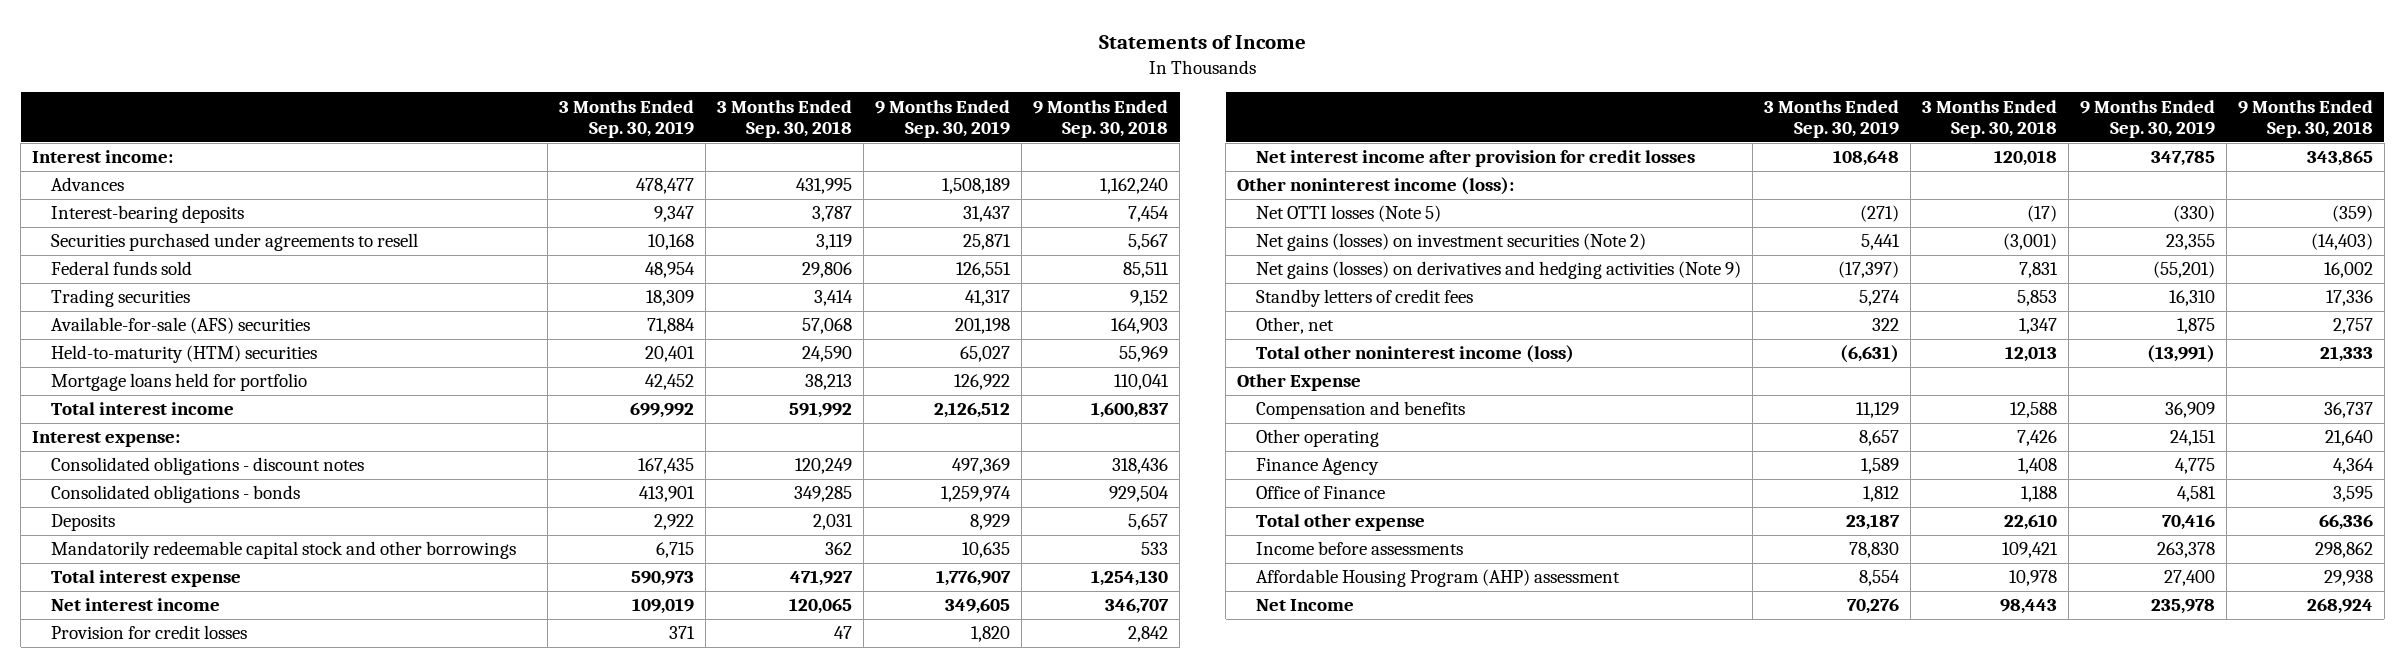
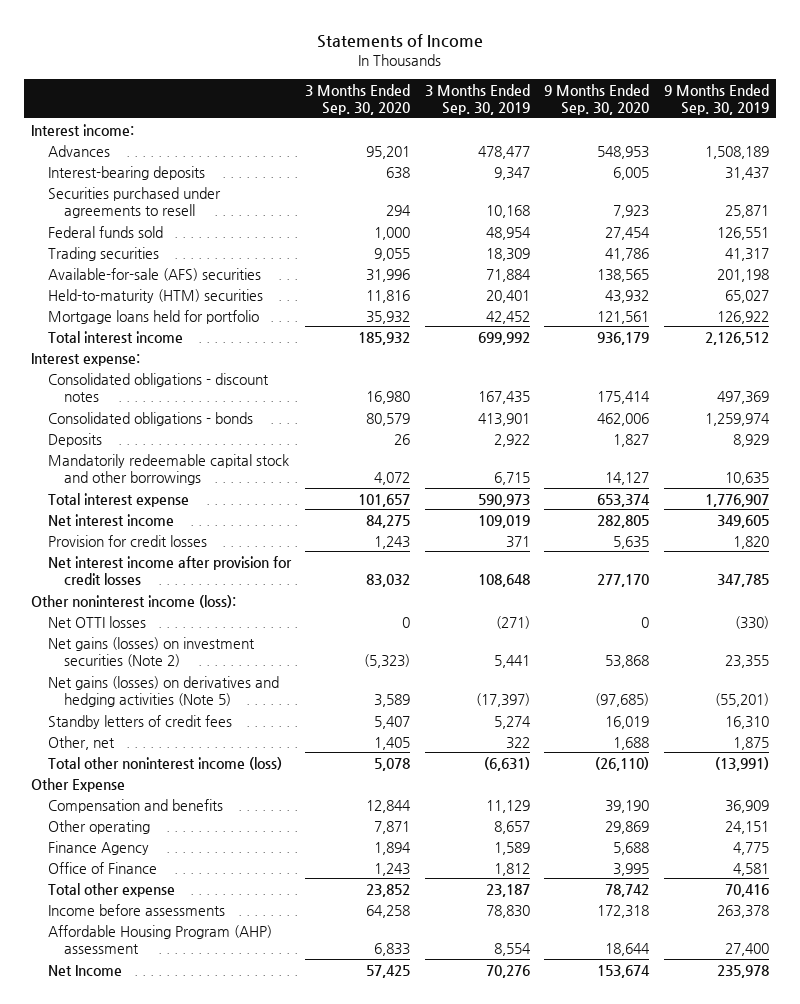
[717,99,853,139] 3 Months Ended Sep. 30, 2018 -> none
[1033,99,1169,139] 9 Months Ended Sep. 30, 2018 -> none
none -> [305,83,411,116] 3 Months Ended Sep. 30, 2020
none -> [544,83,650,116] 9 Months Ended Sep. 30, 2020
[1256,205,1442,223] Net OTTI losses (Note 5) -> [47,615,146,628] Net OTTI losses
[1256,261,1742,280] Net gains (losses) on derivatives and hedging activities (Note 9) -> [47,675,279,708] Net gains (losses) on derivatives and hedging activities (Note 5)

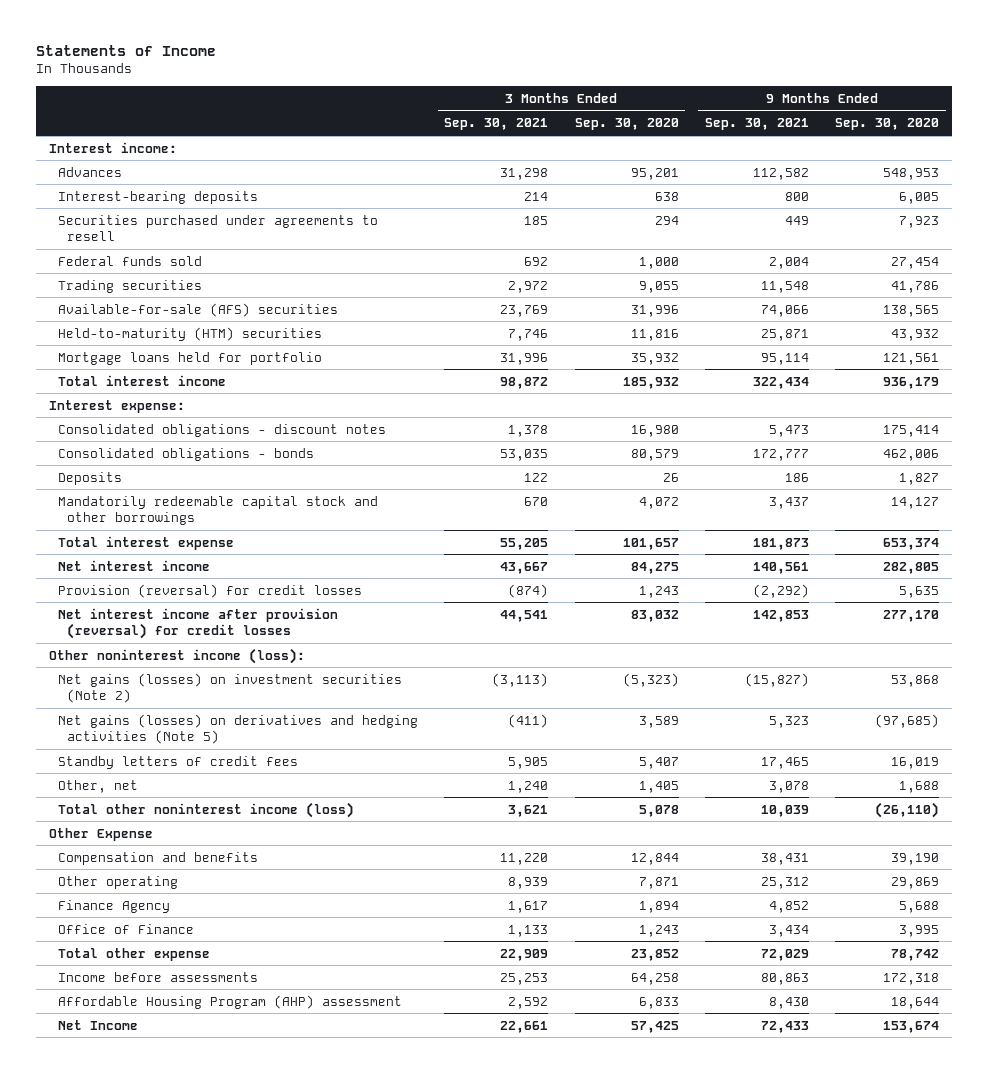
[424,83,530,116] 3 Months Ended Sep. 30, 2019 -> none
[663,83,769,116] 9 Months Ended Sep. 30, 2019 -> none
none -> [444,118,549,131] Sep. 30, 2021
none -> [704,118,809,131] Sep. 30, 2021
[47,534,207,547] Provision for credit losses -> [57,583,362,598] Provision (reversal) for credit losses
[47,555,292,586] Net interest income after provision for credit losses -> [57,607,338,640] Net interest income after provision (reversal) for credit losses
[47,615,146,628] Net OTTI losses -> none

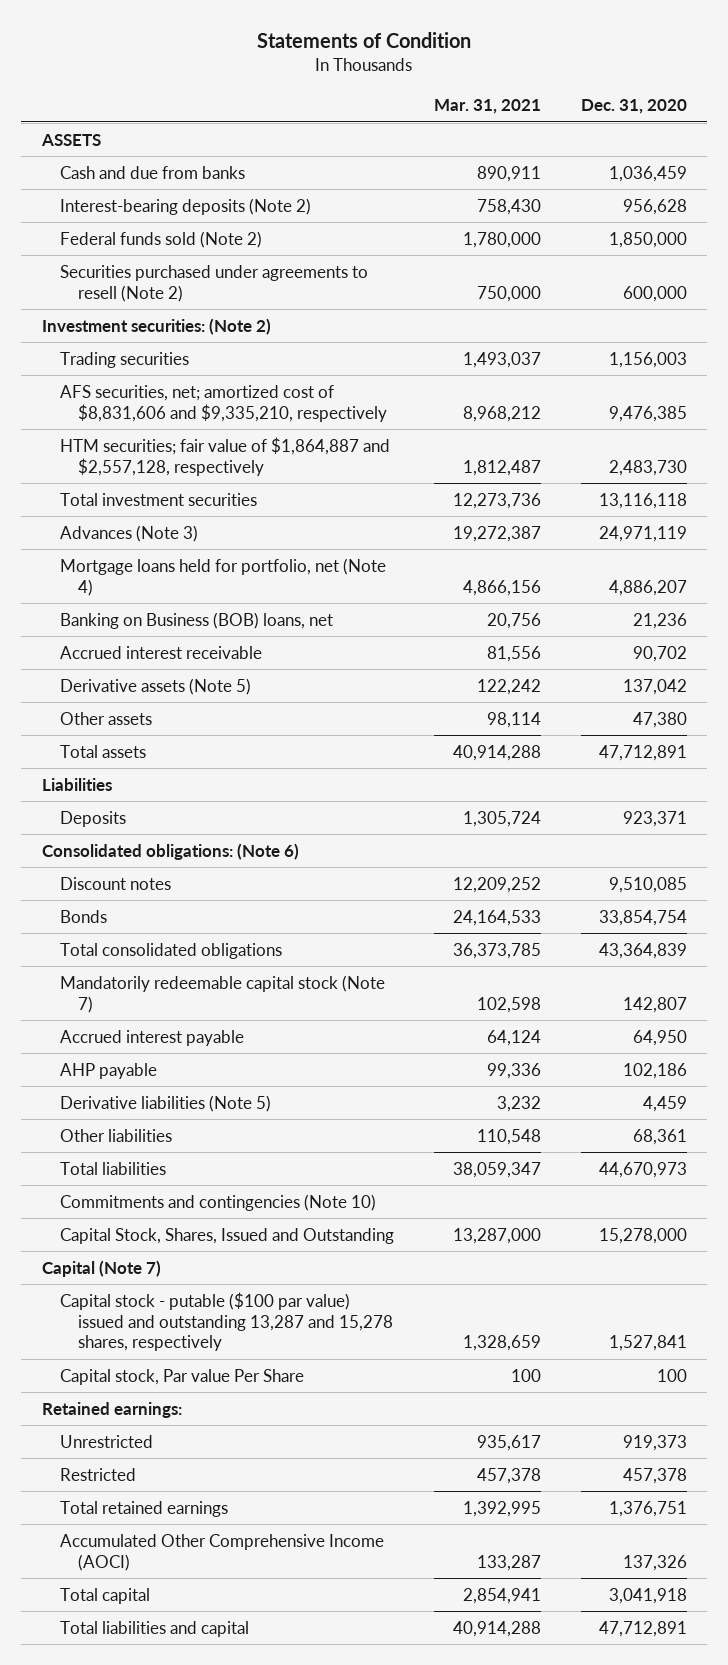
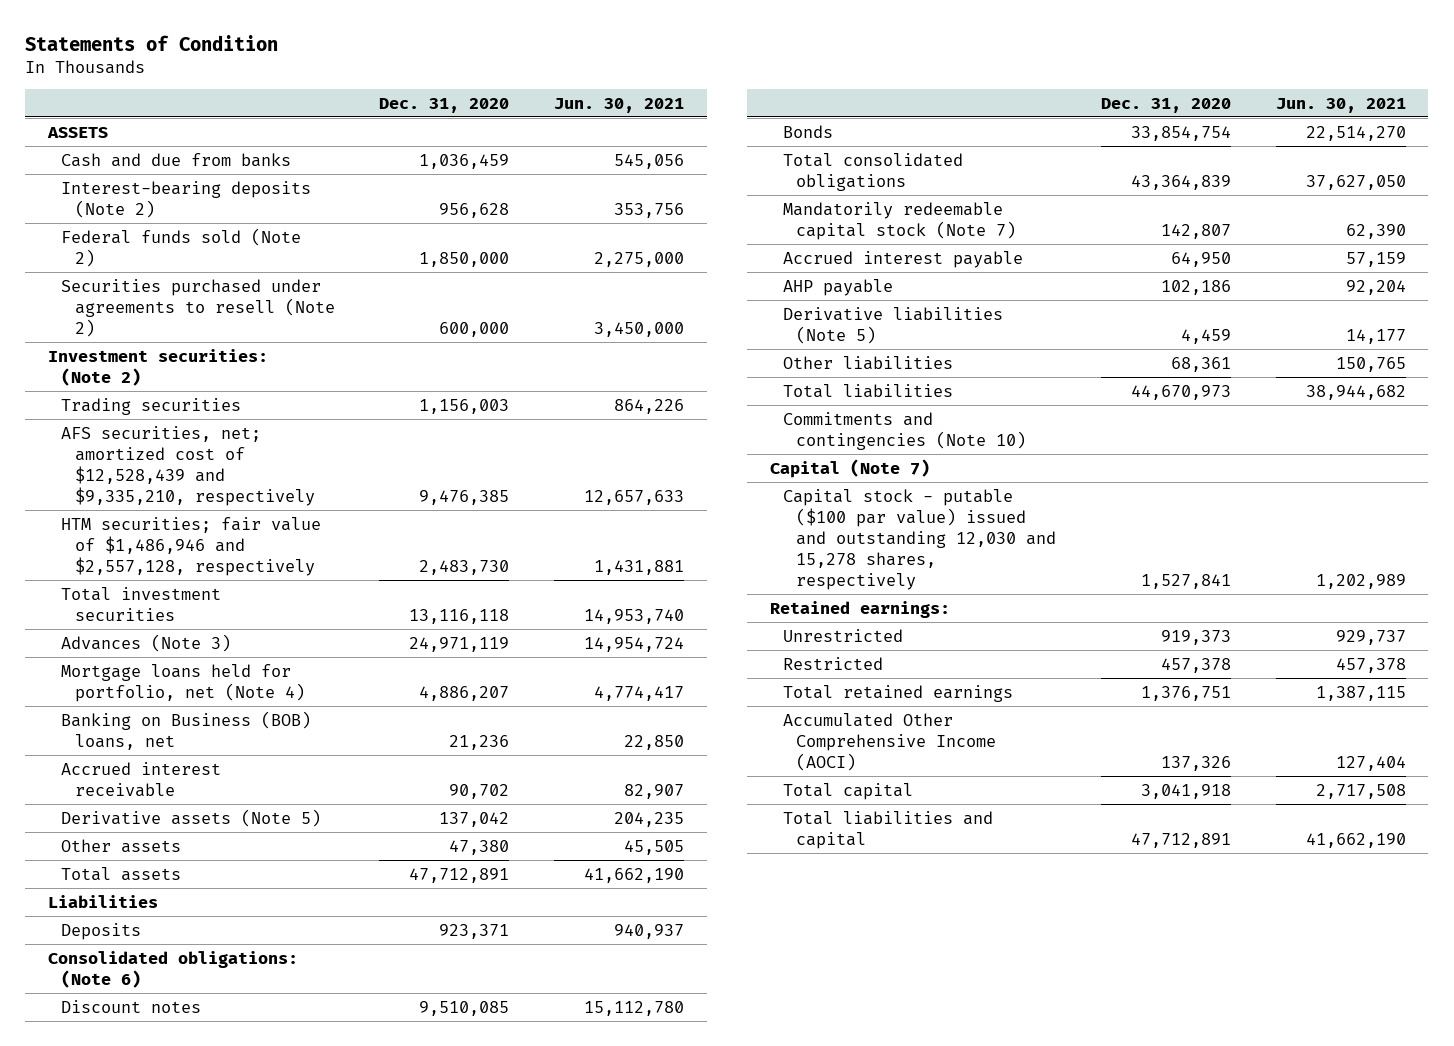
[433,99,541,115] Mar. 31, 2021 -> none
none -> [554,97,685,113] Jun. 30, 2021
[59,384,387,422] AFS securities, net; amortized cost of $8,831,606 and $9,335,210, respectively -> [61,425,315,506] AFS securities, net; amortized cost of $12,528,439 and $9,335,210, respectively
[59,436,390,476] HTM securities; fair value of $1,864,887 and $2,557,128, respectively -> [61,516,322,576] HTM securities; fair value of $1,486,946 and $2,557,128, respectively
[59,1227,394,1244] Capital Stock, Shares, Issued and Outstanding -> none
[59,1368,304,1385] Capital stock, Par value Per Share -> none
[59,1291,393,1352] Capital stock - putable ($100 par value) issued and outstanding 13,287 and 15,278 shares, respectively -> [783,488,1057,590] Capital stock - putable ($100 par value) issued and outstanding 12,030 and 15,278 shares, respectively

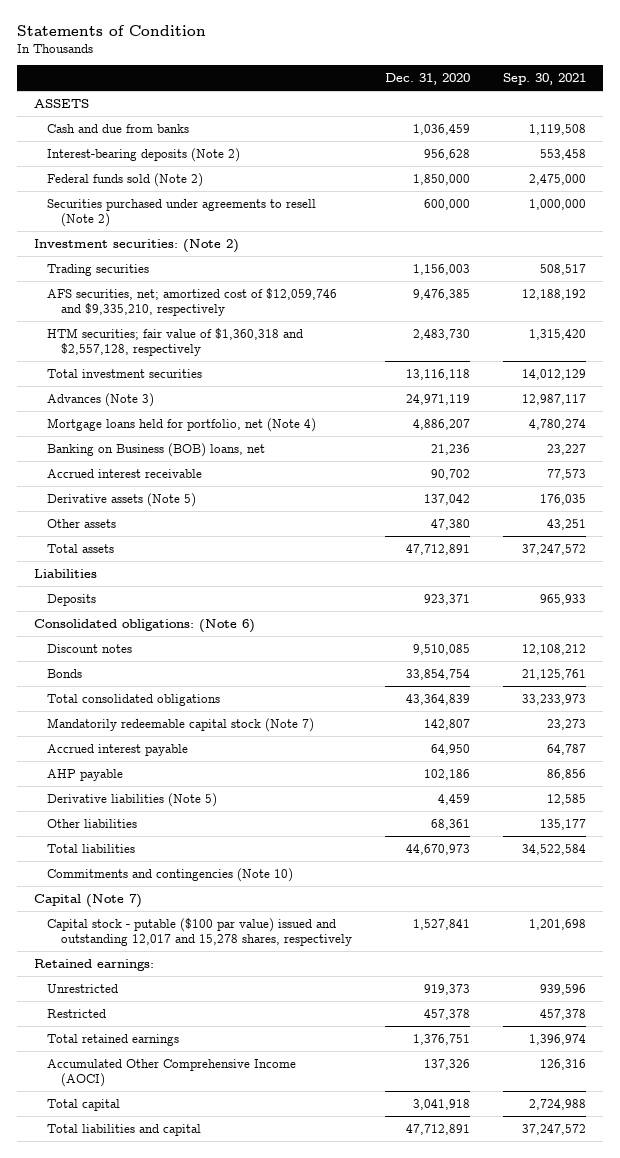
[554,97,685,113] Jun. 30, 2021 -> none
none -> [503,73,587,86] Sep. 30, 2021
[61,425,315,506] AFS securities, net; amortized cost of $12,528,439 and $9,335,210, respectively -> [47,287,338,316] AFS securities, net; amortized cost of $12,059,746 and $9,335,210, respectively
[61,516,322,576] HTM securities; fair value of $1,486,946 and $2,557,128, respectively -> [47,327,304,356] HTM securities; fair value of $1,360,318 and $2,557,128, respectively
[783,488,1057,590] Capital stock - putable ($100 par value) issued and outstanding 12,030 and 15,278 shares, respectively -> [47,917,352,946] Capital stock - putable ($100 par value) issued and outstanding 12,017 and 15,278 shares, respectively

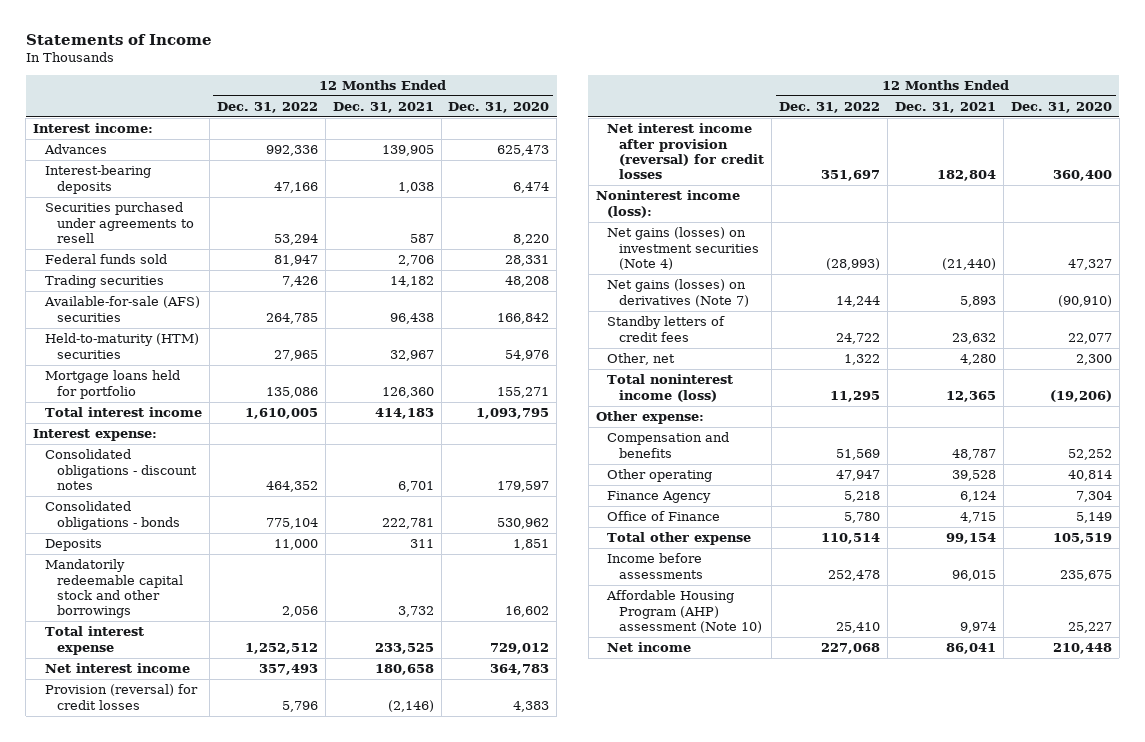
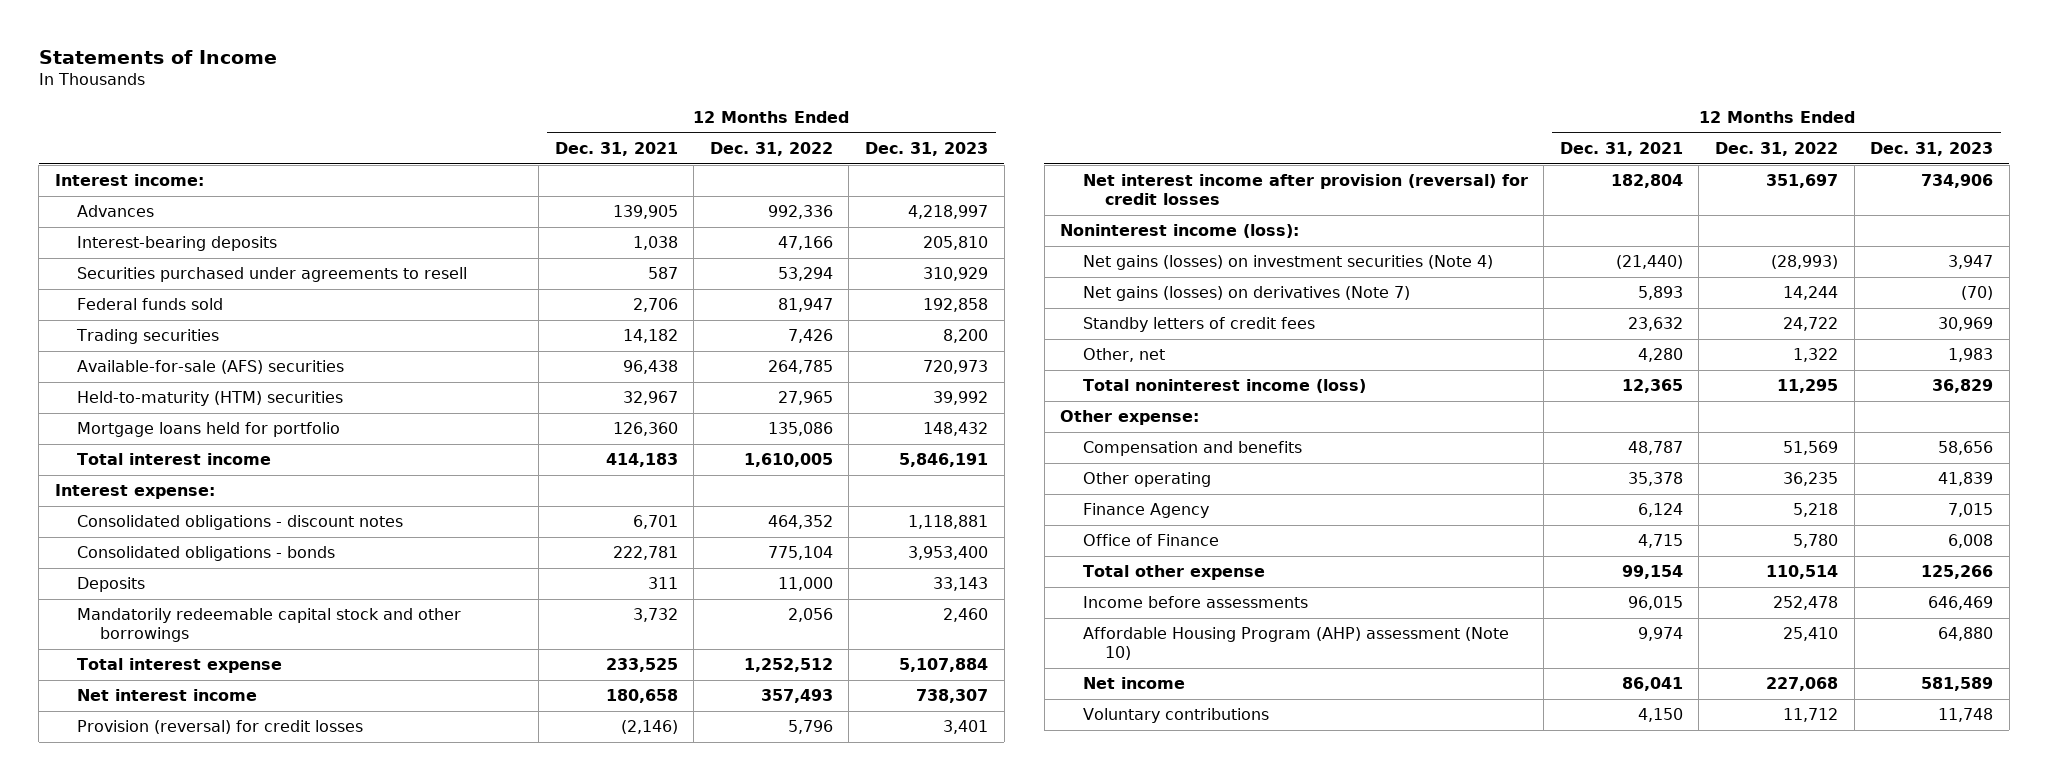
[448,101,550,113] Dec. 31, 2020 -> none
none -> [864,141,988,156] Dec. 31, 2023
[836,470,881,482] 47,947 -> [1783,472,1839,487] 36,235
[952,470,997,482] 39,528 -> [1627,472,1683,487] 35,378
none -> [1082,708,1269,724] Voluntary contributions

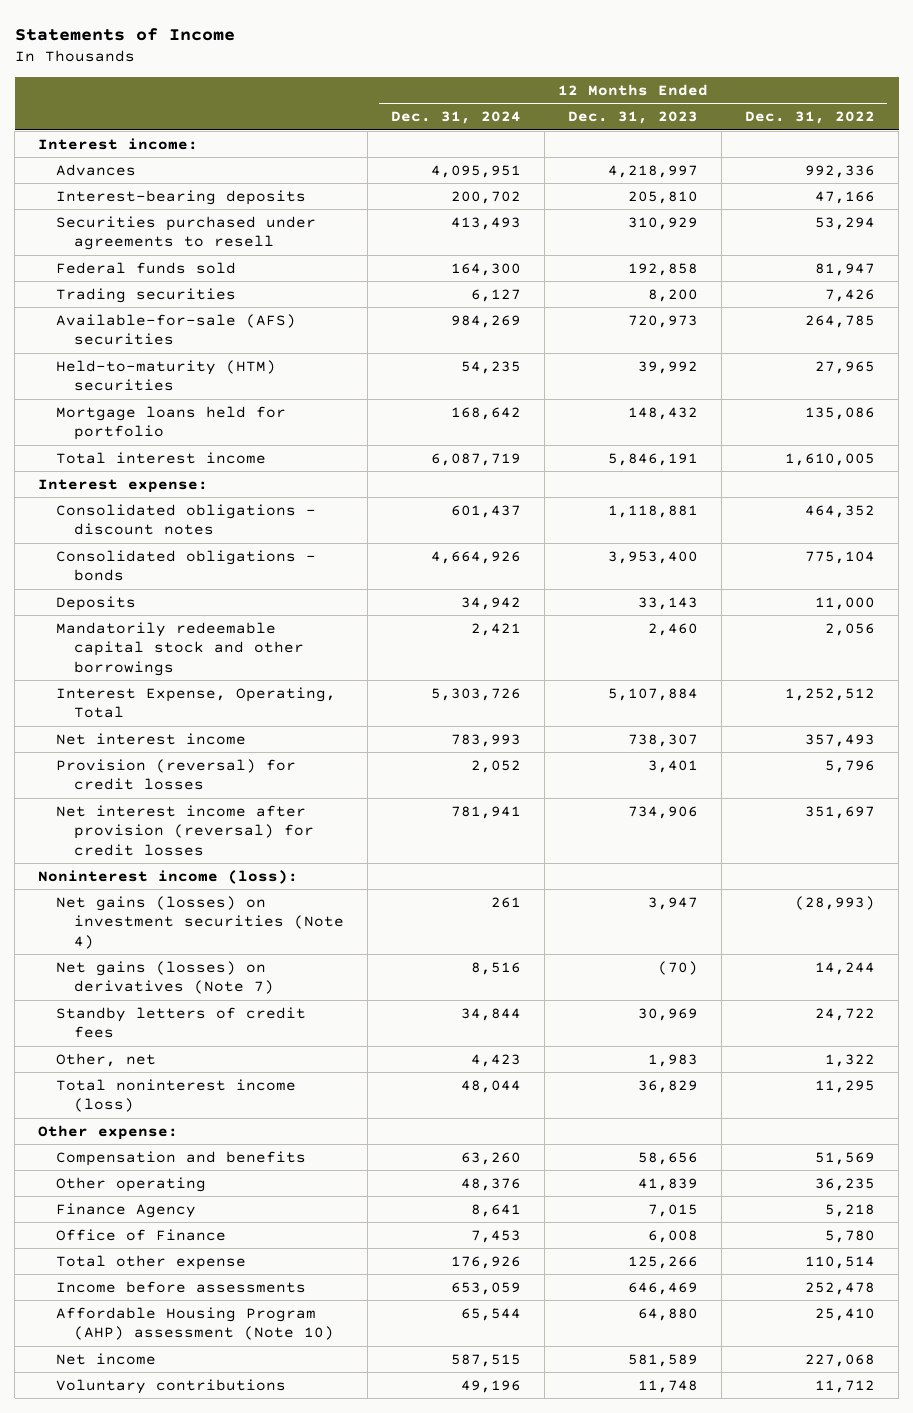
[554,141,678,156] Dec. 31, 2021 -> none
none -> [391,111,522,125] Dec. 31, 2024
[77,658,283,674] Total interest expense -> [56,686,337,719] Interest Expense, Operating, Total

